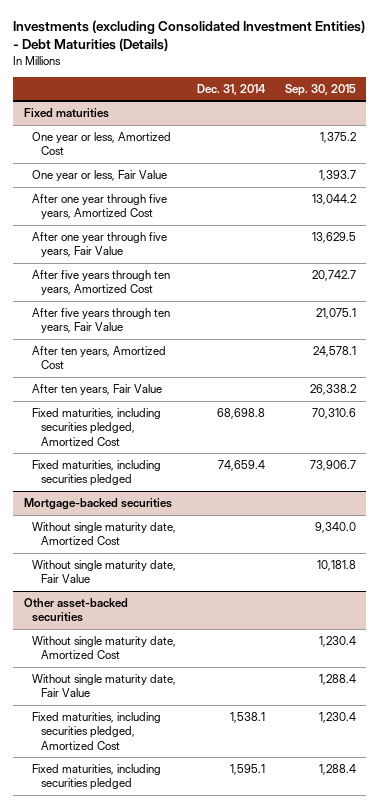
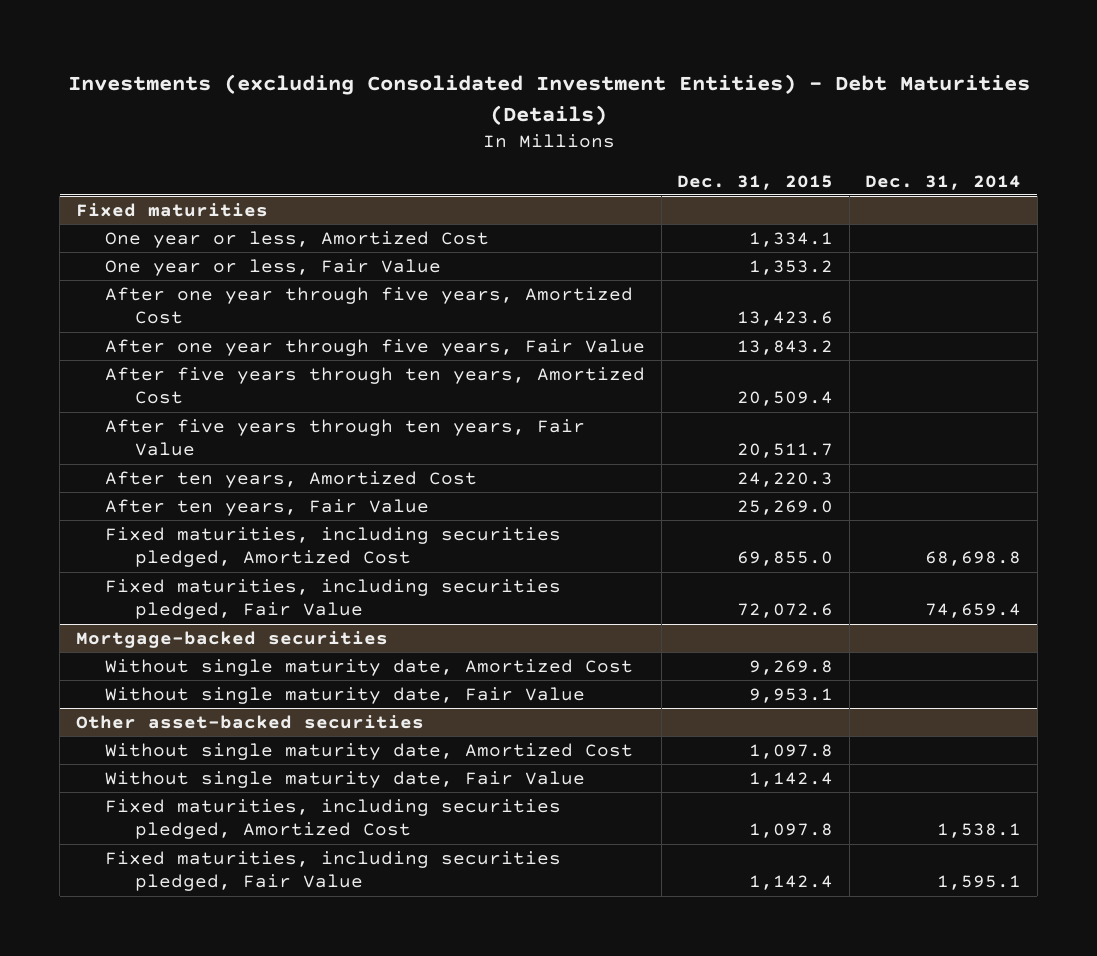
[285,83,357,96] Sep. 30, 2015 -> none
none -> [677,174,834,190] Dec. 31, 2015
[32,460,162,487] Fixed maturities, including securities pledged -> [105,578,562,620] Fixed maturities, including securities pledged, Fair Value
[32,764,162,791] Fixed maturities, including securities pledged -> [105,850,562,892] Fixed maturities, including securities pledged, Fair Value

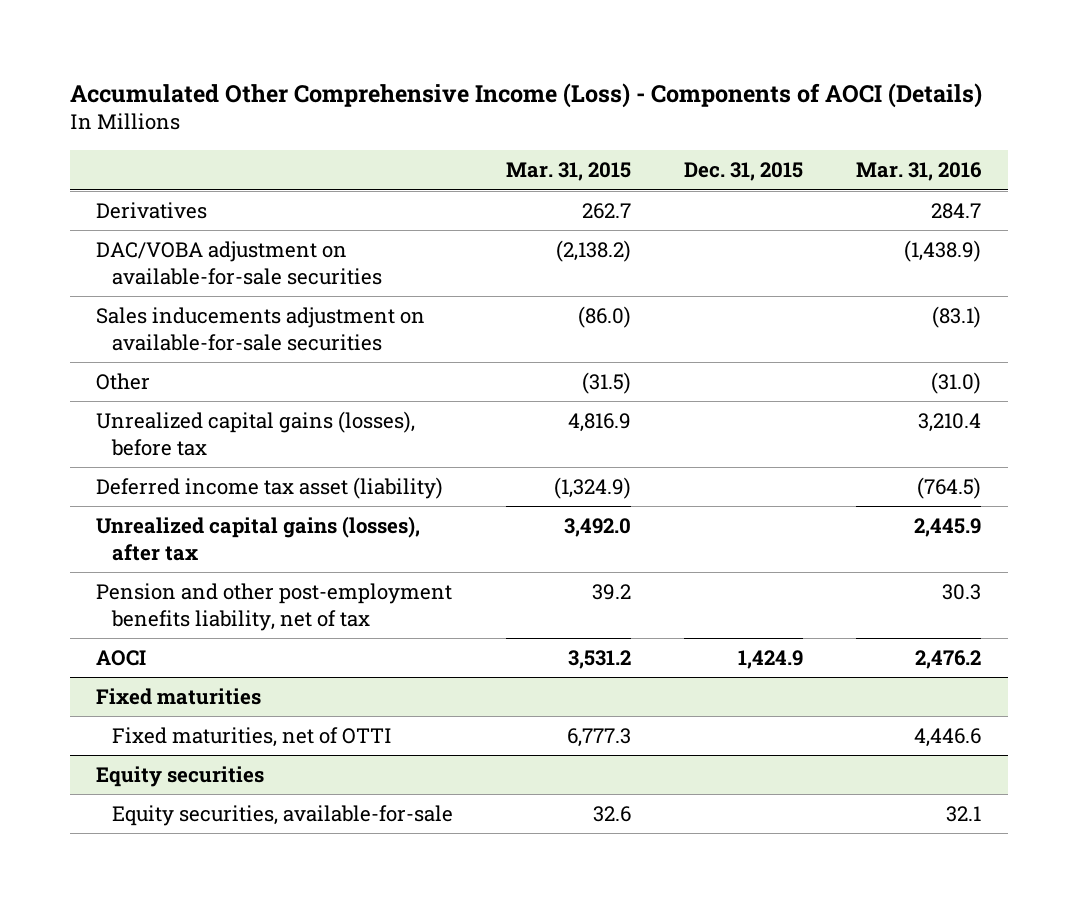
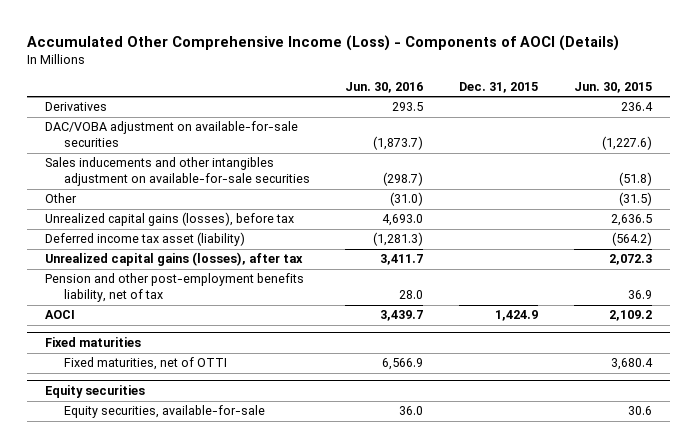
[506,162,632,182] Mar. 31, 2015 -> none
[856,162,983,182] Mar. 31, 2016 -> none
none -> [345,81,424,93] Jun. 30, 2016
none -> [573,81,652,93] Jun. 30, 2015
[96,307,426,351] Sales inducements adjustment on available-for-sale securities -> [44,157,310,187] Sales inducements and other intangibles adjustment on available-for-sale securities

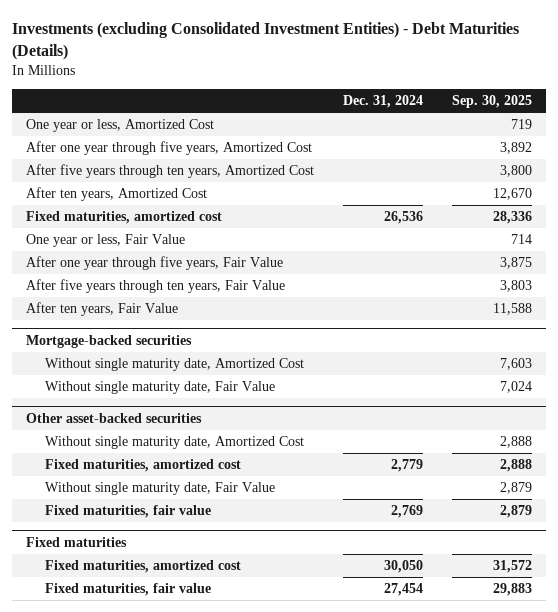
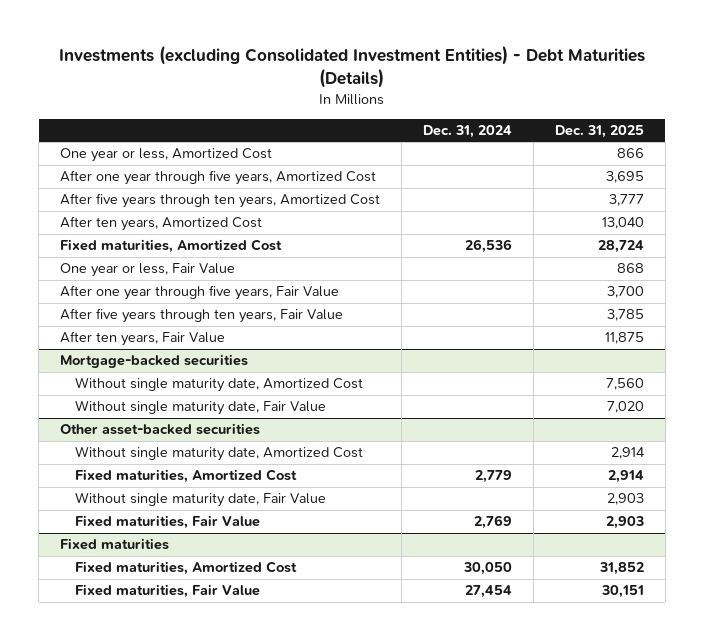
[451,95,532,109] Sep. 30, 2025 -> none
none -> [554,124,644,138] Dec. 31, 2025
[26,211,223,225] Fixed maturities, amortized cost -> [60,239,283,254] Fixed maturities, Amortized Cost
[44,459,241,473] Fixed maturities, amortized cost -> [74,469,297,484] Fixed maturities, Amortized Cost
[44,505,211,519] Fixed maturities, fair value -> [74,515,260,530] Fixed maturities, Fair Value
[44,560,241,574] Fixed maturities, amortized cost -> [74,561,297,576] Fixed maturities, Amortized Cost
[44,583,211,597] Fixed maturities, fair value -> [74,584,260,599] Fixed maturities, Fair Value

